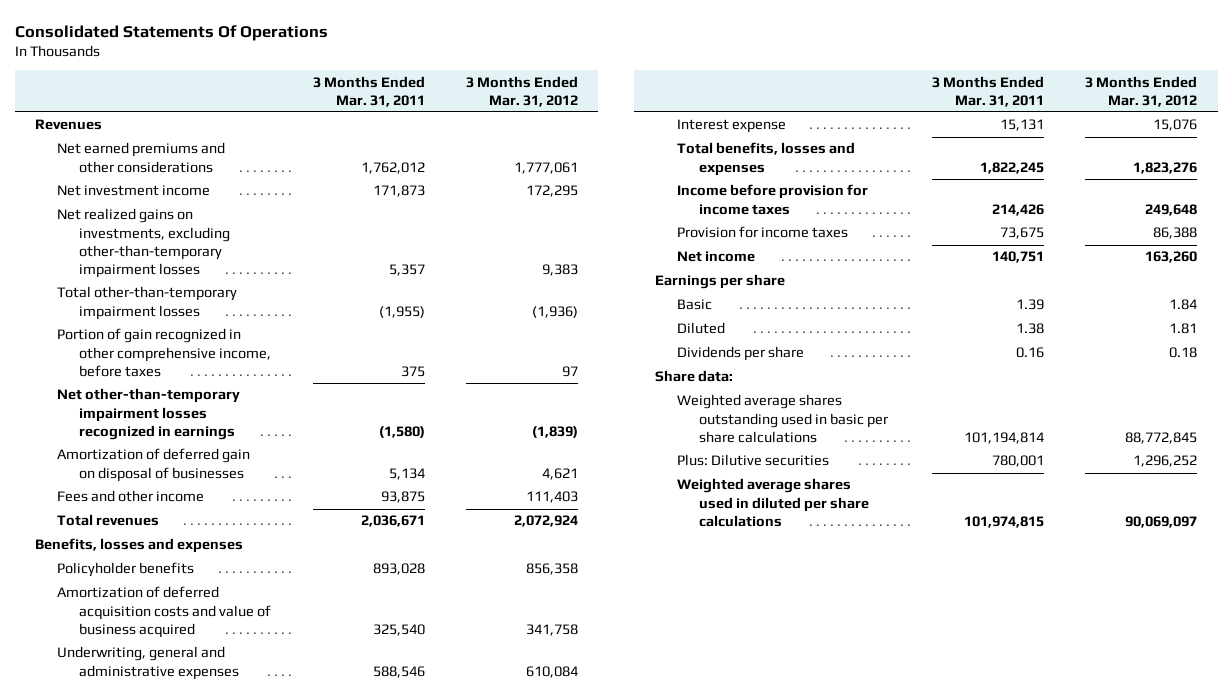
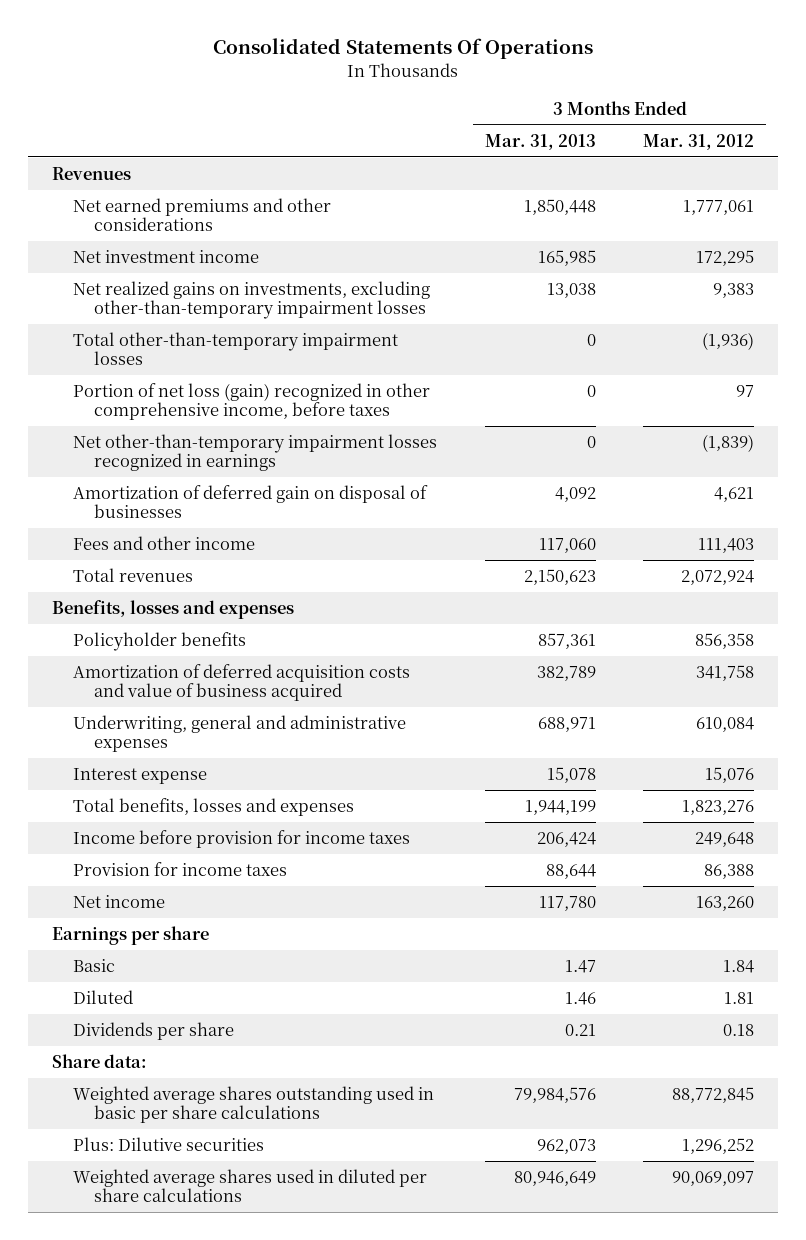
[312,75,425,107] 3 Months Ended Mar. 31, 2011 -> none
none -> [484,133,596,150] Mar. 31, 2013
[57,328,272,377] Portion of gain recognized in other comprehensive income, before taxes -> [73,382,431,421] Portion of net loss (gain) recognized in other comprehensive income, before taxes

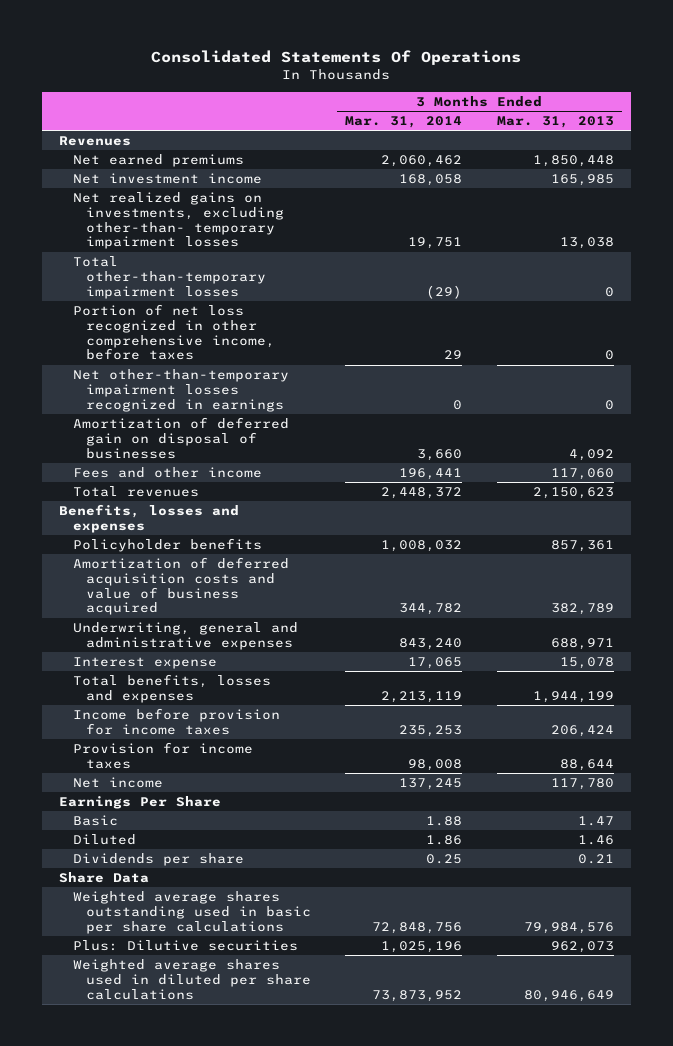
[643,133,755,150] Mar. 31, 2012 -> none
none -> [345,116,463,129] Mar. 31, 2014
[73,197,332,232] Net earned premiums and other considerations -> [72,154,244,168] Net earned premiums
[73,280,431,320] Net realized gains on investments, excluding other-than-temporary impairment losses -> [72,192,285,250] Net realized gains on investments, excluding other-than- temporary impairment losses
[73,382,431,421] Portion of net loss (gain) recognized in other comprehensive income, before taxes -> [72,304,276,361] Portion of net loss recognized in other comprehensive income, before taxes
[52,925,210,945] Earnings per share -> [59,796,222,810] Earnings Per Share
[52,1053,148,1068] Share data: -> [59,872,150,884] Share Data

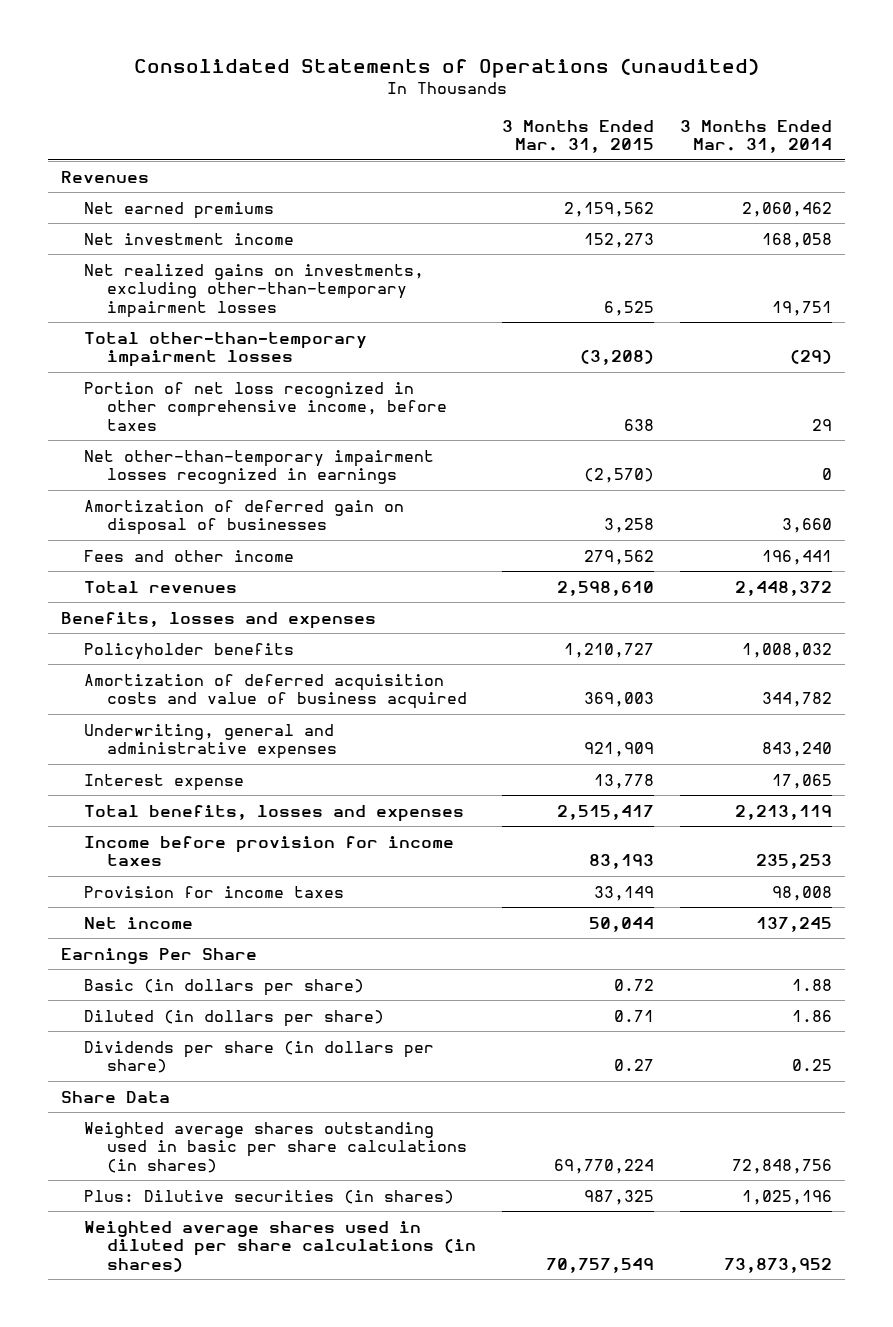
[151,50,522,66] Consolidated Statements Of Operations -> [133,57,759,78] Consolidated Statements of Operations (unaudited)
[496,116,614,129] Mar. 31, 2013 -> none
none -> [502,119,655,154] 3 Months Ended Mar. 31, 2015
[72,192,285,250] Net realized gains on investments, excluding other-than- temporary impairment losses -> [84,263,425,319] Net realized gains on investments, excluding other-than-temporary impairment losses
[72,815,118,827] Basic -> [84,978,365,996] Basic (in dollars per share)
[72,834,136,846] Diluted -> [84,1009,385,1027] Diluted (in dollars per share)
[72,853,244,867] Dividends per share -> [84,1040,435,1074] Dividends per share (in dollars per share)
[72,891,312,934] Weighted average shares outstanding used in basic per share calculations -> [84,1121,468,1174] Weighted average shares outstanding used in basic per share calculations (in shares)
[72,940,298,952] Plus: Dilutive securities -> [84,1189,455,1204] Plus: Dilutive securities (in shares)
[72,959,312,1000] Weighted average shares used in diluted per share calculations -> [84,1220,477,1273] Weighted average shares used in diluted per share calculations (in shares)

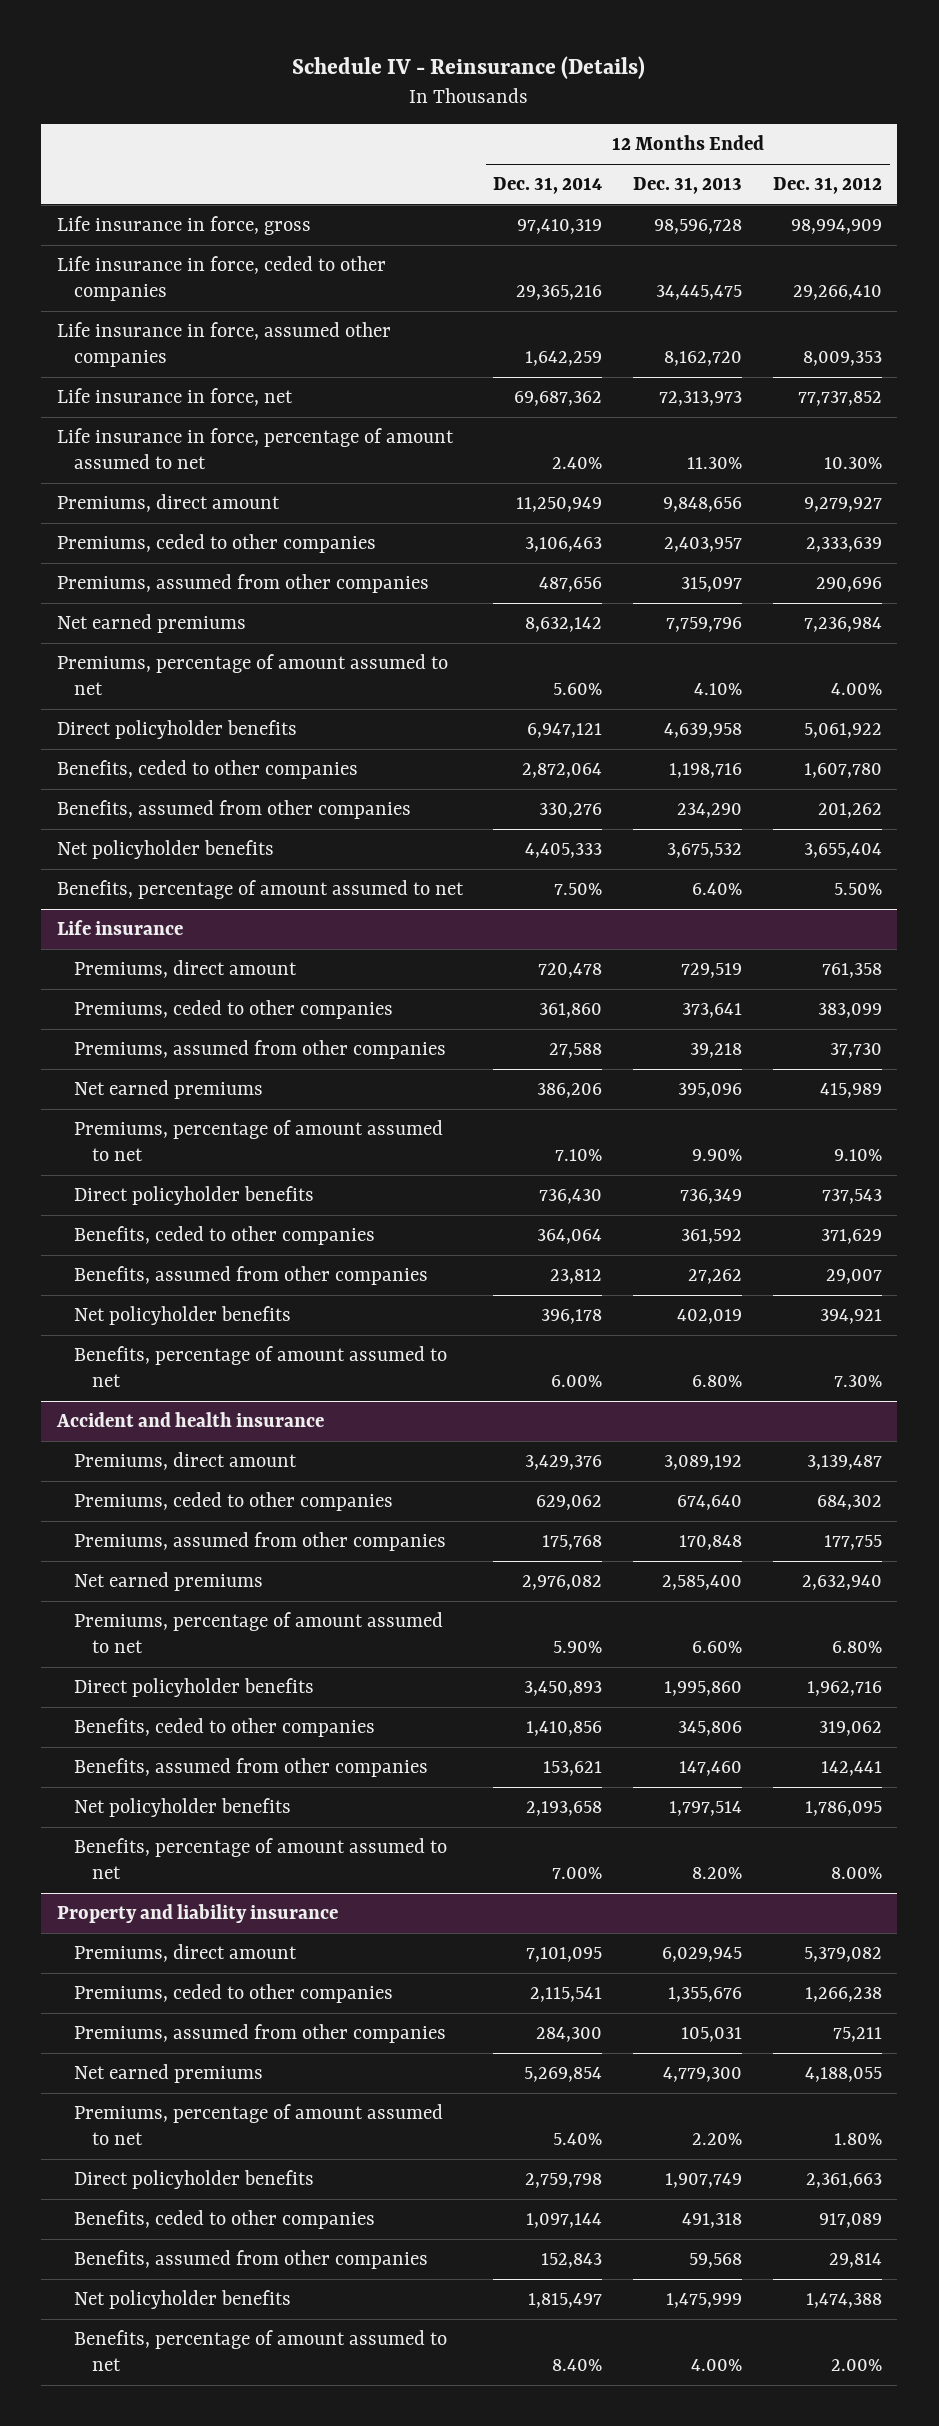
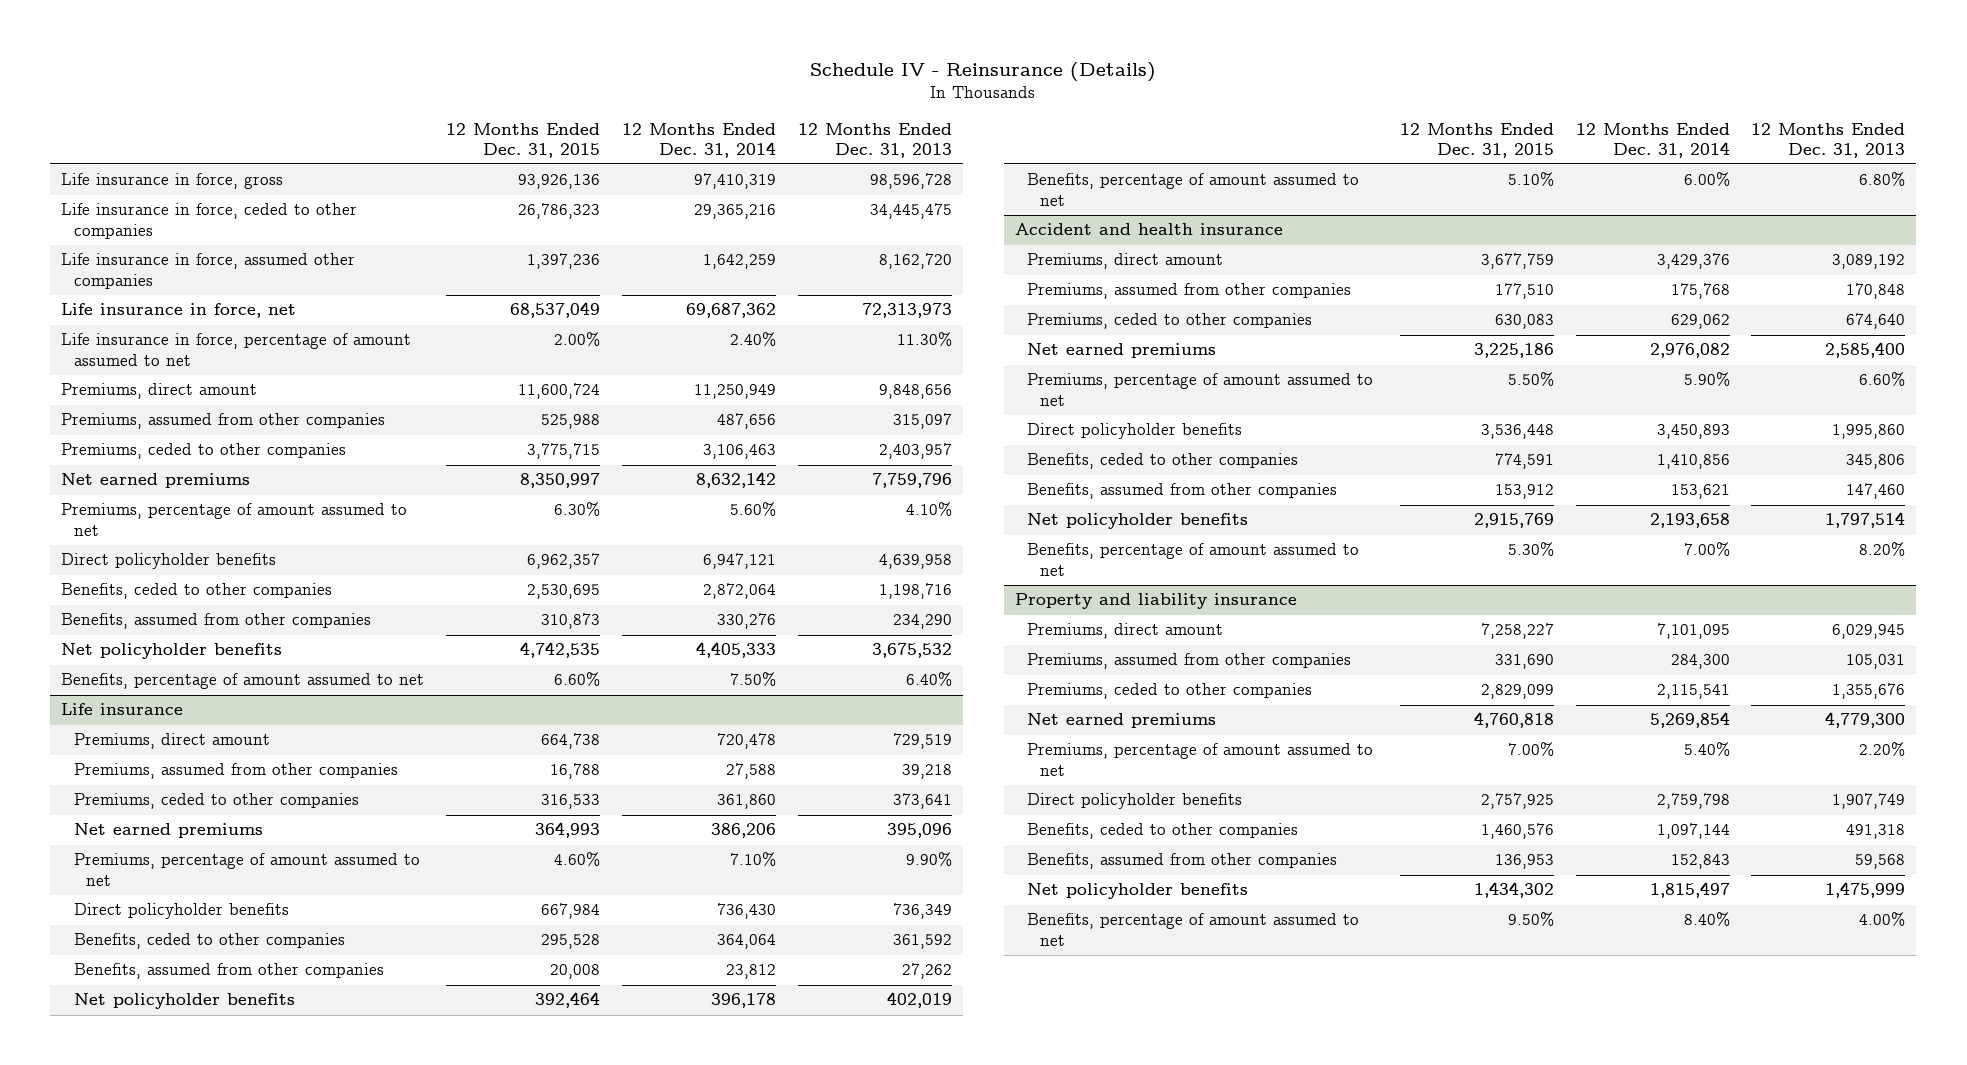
[773,177,883,195] Dec. 31, 2012 -> none
none -> [446,122,601,158] 12 Months Ended Dec. 31, 2015
[56,533,376,553] Premiums, ceded to other companies -> [61,443,347,460] Premiums, ceded to other companies
[74,999,394,1019] Premiums, ceded to other companies -> [73,793,359,810] Premiums, ceded to other companies
[74,1491,394,1511] Premiums, ceded to other companies -> [1027,313,1313,330] Premiums, ceded to other companies
[74,1983,394,2003] Premiums, ceded to other companies -> [1027,683,1313,700] Premiums, ceded to other companies

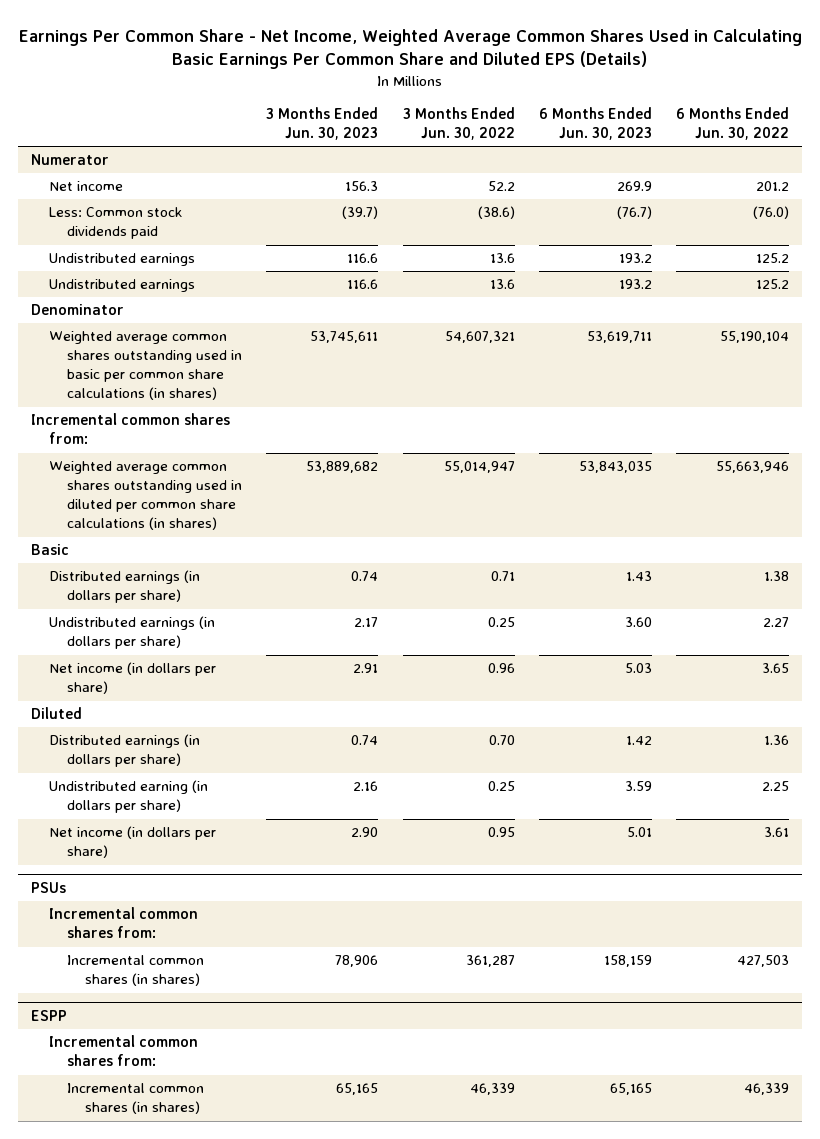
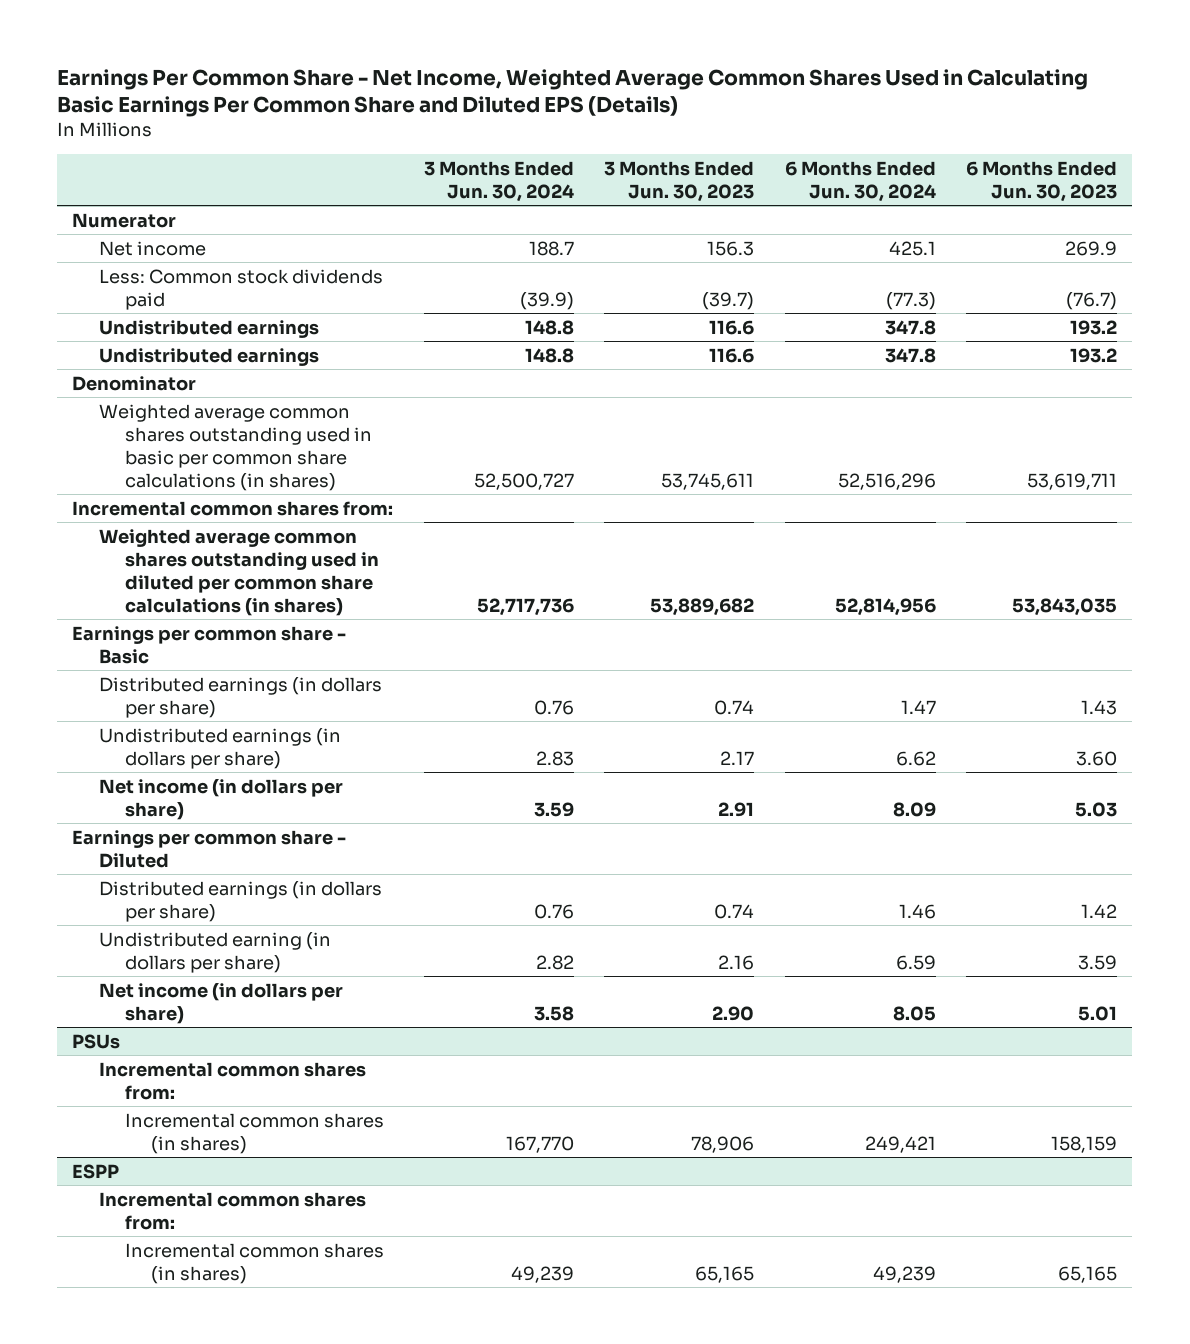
[402,107,515,141] 3 Months Ended Jun. 30, 2022 -> none
[676,107,790,141] 6 Months Ended Jun. 30, 2022 -> none
none -> [423,160,574,202] 3 Months Ended Jun. 30, 2024
none -> [784,160,936,202] 6 Months Ended Jun. 30, 2024
[30,544,69,556] Basic -> [72,625,347,664] Earnings per common share - Basic
[30,707,82,720] Diluted -> [72,829,347,868] Earnings per common share - Diluted

